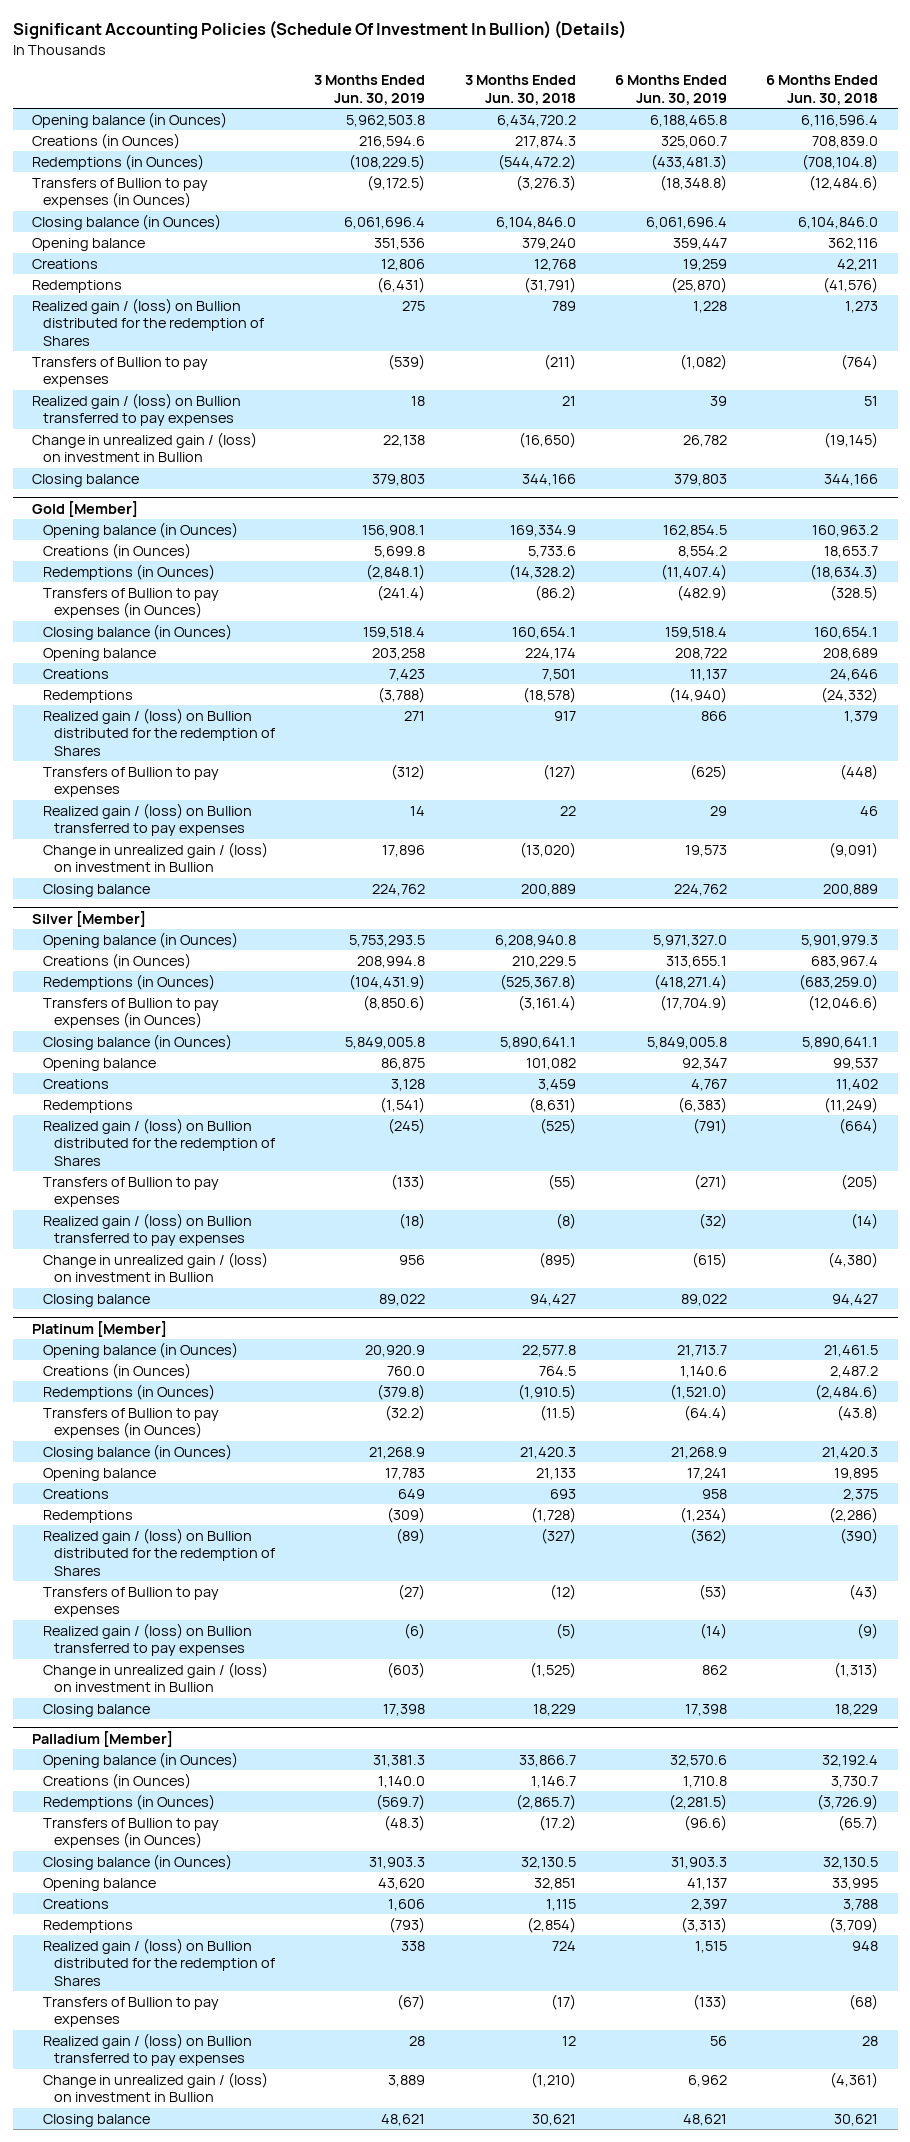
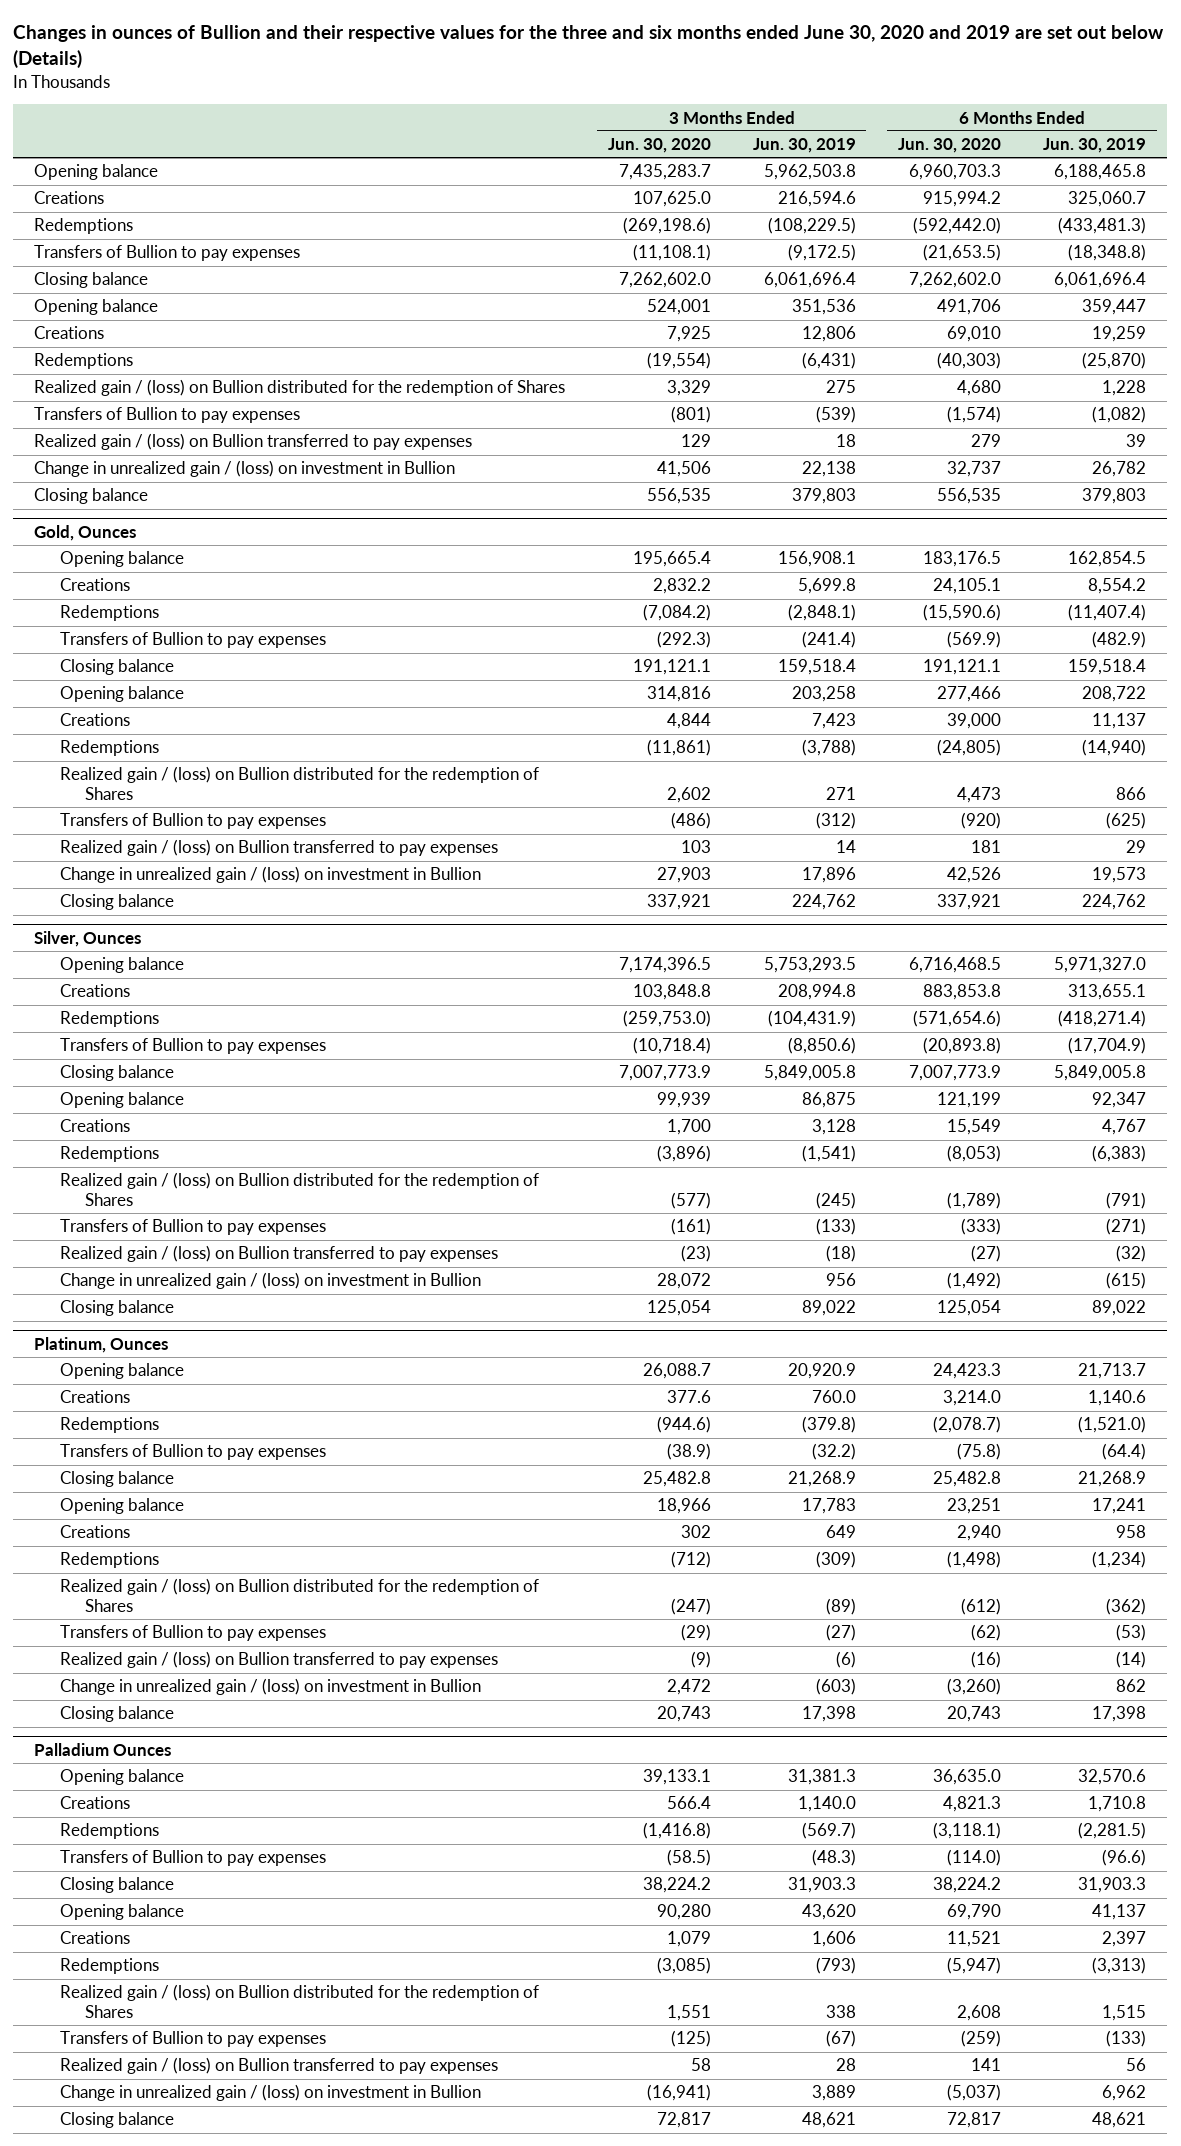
[12,20,626,40] Significant Accounting Policies (Schedule Of Investment In Bullion) (Details) -> [13,25,1165,69] Changes in ounces of Bullion and their respective values for the three and six months ended June 30, 2020 and 2019 are set out below (Details)
[464,75,576,105] 3 Months Ended Jun. 30, 2018 -> none
[765,75,878,105] 6 Months Ended Jun. 30, 2018 -> none
none -> [607,138,711,154] Jun. 30, 2020
none -> [897,138,1001,154] Jun. 30, 2020
[32,111,228,128] Opening balance (in Ounces) -> [34,164,159,181] Opening balance
[32,132,181,149] Creations (in Ounces) -> [34,191,105,205] Creations
[32,153,205,170] Redemptions (in Ounces) -> [34,218,134,235] Redemptions
[32,177,209,209] Transfers of Bullion to pay expenses (in Ounces) -> [34,245,301,262] Transfers of Bullion to pay expenses
[32,213,222,230] Closing balance (in Ounces) -> [34,272,149,289] Closing balance
[32,500,139,517] Gold [Member] -> [34,525,137,542] Gold, Ounces
[43,521,239,538] Opening balance (in Ounces) -> [59,551,184,568] Opening balance
[43,542,192,559] Creations (in Ounces) -> [59,578,130,592] Creations
[43,563,216,580] Redemptions (in Ounces) -> [59,605,159,622] Redemptions
[43,587,220,619] Transfers of Bullion to pay expenses (in Ounces) -> [59,632,326,649] Transfers of Bullion to pay expenses
[43,623,233,640] Closing balance (in Ounces) -> [59,659,174,676] Closing balance
[32,910,147,927] Silver [Member] -> [34,931,142,948] Silver, Ounces
[43,931,239,948] Opening balance (in Ounces) -> [59,957,184,974] Opening balance
[43,952,192,969] Creations (in Ounces) -> [59,984,130,998] Creations
[43,973,216,990] Redemptions (in Ounces) -> [59,1011,159,1028] Redemptions
[43,997,220,1029] Transfers of Bullion to pay expenses (in Ounces) -> [59,1038,326,1055] Transfers of Bullion to pay expenses
[43,1033,233,1050] Closing balance (in Ounces) -> [59,1065,174,1082] Closing balance
[32,1320,168,1337] Platinum [Member] -> [34,1337,169,1354] Platinum, Ounces
[43,1341,239,1358] Opening balance (in Ounces) -> [59,1363,184,1380] Opening balance
[43,1362,192,1379] Creations (in Ounces) -> [59,1390,130,1404] Creations
[43,1383,216,1400] Redemptions (in Ounces) -> [59,1417,159,1434] Redemptions
[43,1407,220,1439] Transfers of Bullion to pay expenses (in Ounces) -> [59,1444,326,1461] Transfers of Bullion to pay expenses
[43,1443,233,1460] Closing balance (in Ounces) -> [59,1471,174,1488] Closing balance
[32,1730,174,1747] Palladium [Member] -> [34,1743,172,1757] Palladium Ounces
[43,1751,239,1768] Opening balance (in Ounces) -> [59,1769,184,1786] Opening balance
[43,1772,192,1789] Creations (in Ounces) -> [59,1796,130,1810] Creations
[43,1793,216,1810] Redemptions (in Ounces) -> [59,1823,159,1840] Redemptions
[43,1817,220,1849] Transfers of Bullion to pay expenses (in Ounces) -> [59,1850,326,1867] Transfers of Bullion to pay expenses
[43,1853,233,1870] Closing balance (in Ounces) -> [59,1877,174,1894] Closing balance

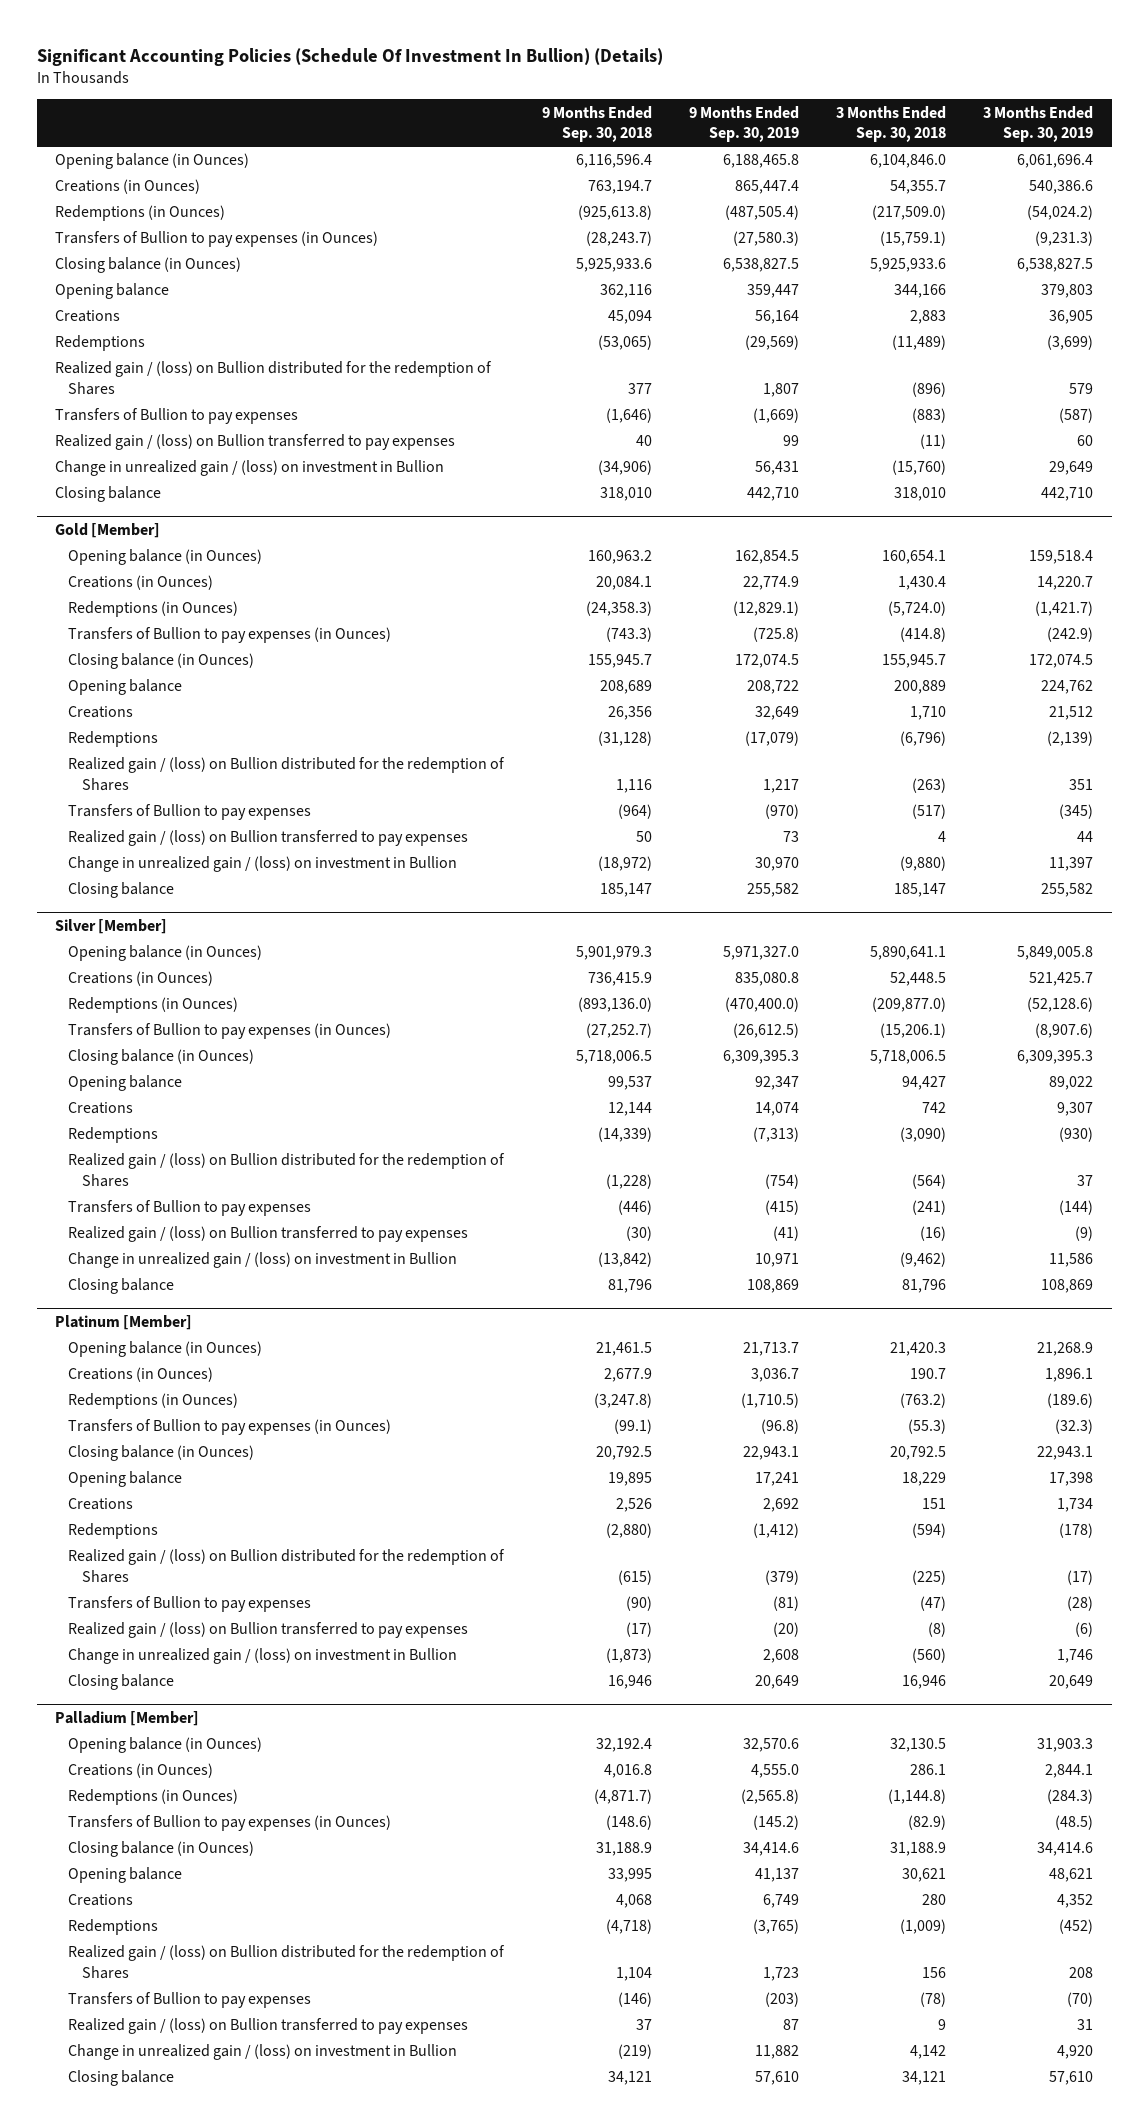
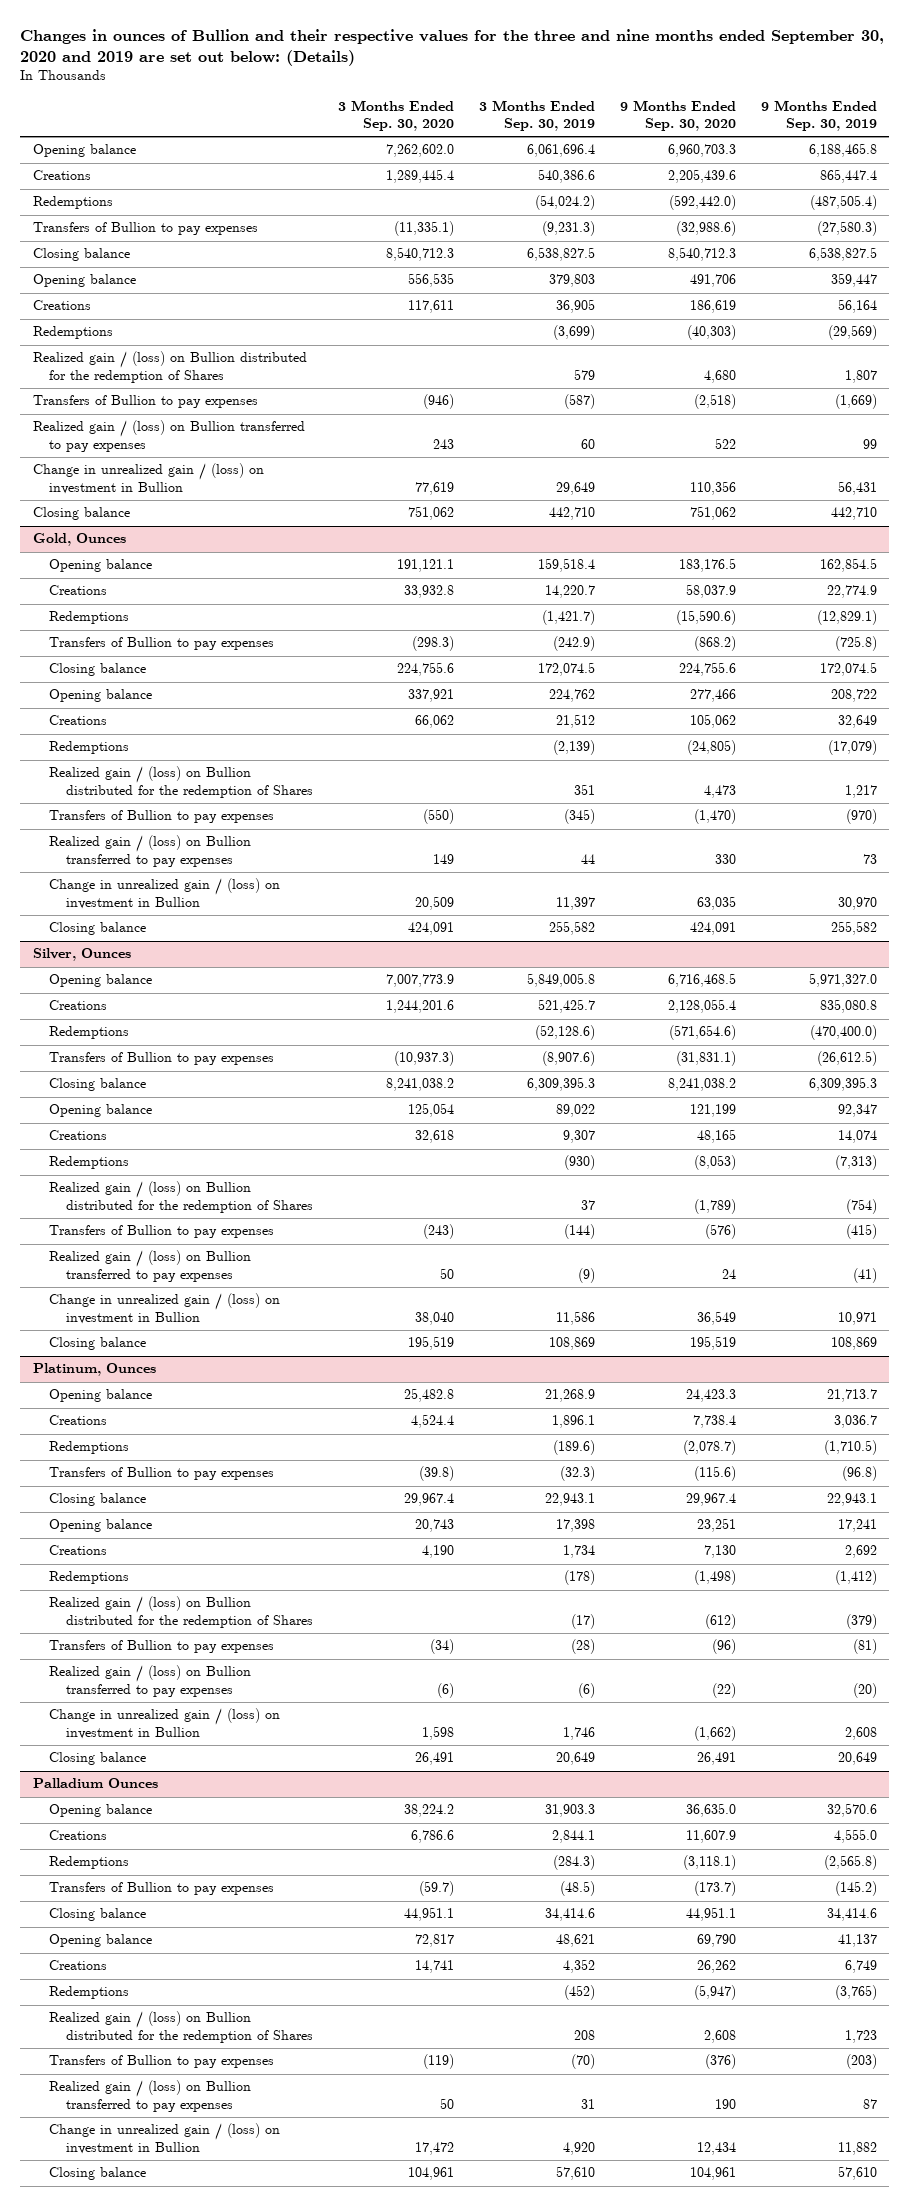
[36,47,663,66] Significant Accounting Policies (Schedule Of Investment In Bullion) (Details) -> [20,29,885,66] Changes in ounces of Bullion and their respective values for the three and nine months ended September 30, 2020 and 2019 are set out below: (Details)
[541,105,652,143] 9 Months Ended Sep. 30, 2018 -> none
[835,105,946,143] 3 Months Ended Sep. 30, 2018 -> none
none -> [337,99,454,132] 3 Months Ended Sep. 30, 2020
none -> [619,99,736,132] 9 Months Ended Sep. 30, 2020
[55,153,250,170] Opening balance (in Ounces) -> [32,144,136,158] Opening balance
[55,179,201,195] Creations (in Ounces) -> [32,170,91,181] Creations
[55,205,226,222] Redemptions (in Ounces) -> [32,196,113,210] Redemptions
[55,231,379,248] Transfers of Bullion to pay expenses (in Ounces) -> [32,222,258,236] Transfers of Bullion to pay expenses
[55,257,242,274] Closing balance (in Ounces) -> [32,248,130,262] Closing balance
[55,522,161,538] Gold [Member] -> [32,533,126,547] Gold, Ounces
[68,549,263,566] Opening balance (in Ounces) -> [49,559,153,573] Opening balance
[68,575,214,591] Creations (in Ounces) -> [49,585,108,596] Creations
[68,601,239,618] Redemptions (in Ounces) -> [49,611,130,625] Redemptions
[68,627,392,644] Transfers of Bullion to pay expenses (in Ounces) -> [49,637,275,651] Transfers of Bullion to pay expenses
[68,653,255,670] Closing balance (in Ounces) -> [49,663,147,677] Closing balance
[55,918,168,934] Silver [Member] -> [32,948,131,962] Silver, Ounces
[68,945,263,962] Opening balance (in Ounces) -> [49,974,153,988] Opening balance
[68,971,214,987] Creations (in Ounces) -> [49,1000,108,1011] Creations
[68,997,239,1014] Redemptions (in Ounces) -> [49,1026,130,1040] Redemptions
[68,1023,392,1040] Transfers of Bullion to pay expenses (in Ounces) -> [49,1052,275,1066] Transfers of Bullion to pay expenses
[68,1049,255,1066] Closing balance (in Ounces) -> [49,1078,147,1092] Closing balance
[55,1314,193,1330] Platinum [Member] -> [32,1363,156,1377] Platinum, Ounces
[68,1341,263,1358] Opening balance (in Ounces) -> [49,1389,153,1403] Opening balance
[68,1367,214,1383] Creations (in Ounces) -> [49,1415,108,1426] Creations
[68,1393,239,1410] Redemptions (in Ounces) -> [49,1441,130,1455] Redemptions
[68,1419,392,1436] Transfers of Bullion to pay expenses (in Ounces) -> [49,1467,275,1481] Transfers of Bullion to pay expenses
[68,1445,255,1462] Closing balance (in Ounces) -> [49,1493,147,1507] Closing balance
[55,1710,200,1726] Palladium [Member] -> [32,1778,158,1789] Palladium Ounces
[68,1737,263,1754] Opening balance (in Ounces) -> [49,1804,153,1818] Opening balance
[68,1763,214,1779] Creations (in Ounces) -> [49,1830,108,1841] Creations
[68,1789,239,1806] Redemptions (in Ounces) -> [49,1856,130,1870] Redemptions
[68,1815,392,1832] Transfers of Bullion to pay expenses (in Ounces) -> [49,1882,275,1896] Transfers of Bullion to pay expenses
[68,1841,255,1858] Closing balance (in Ounces) -> [49,1908,147,1922] Closing balance

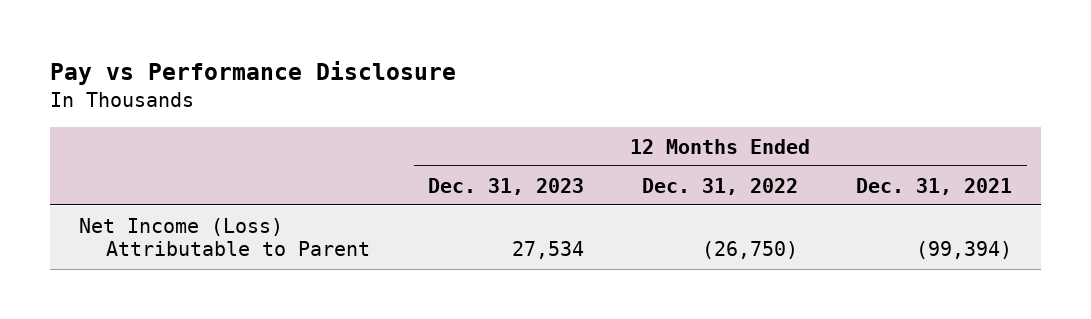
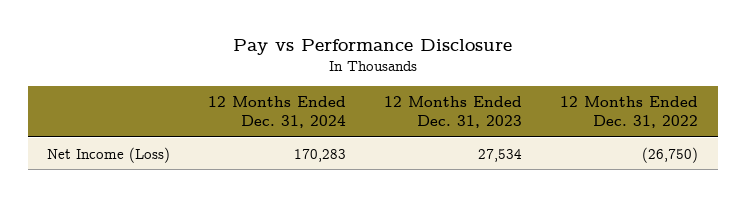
[856,177,1013,195] Dec. 31, 2021 -> none
none -> [207,95,346,129] 12 Months Ended Dec. 31, 2024
[78,217,371,257] Net Income (Loss) Attributable to Parent -> [46,146,170,163] Net Income (Loss)

